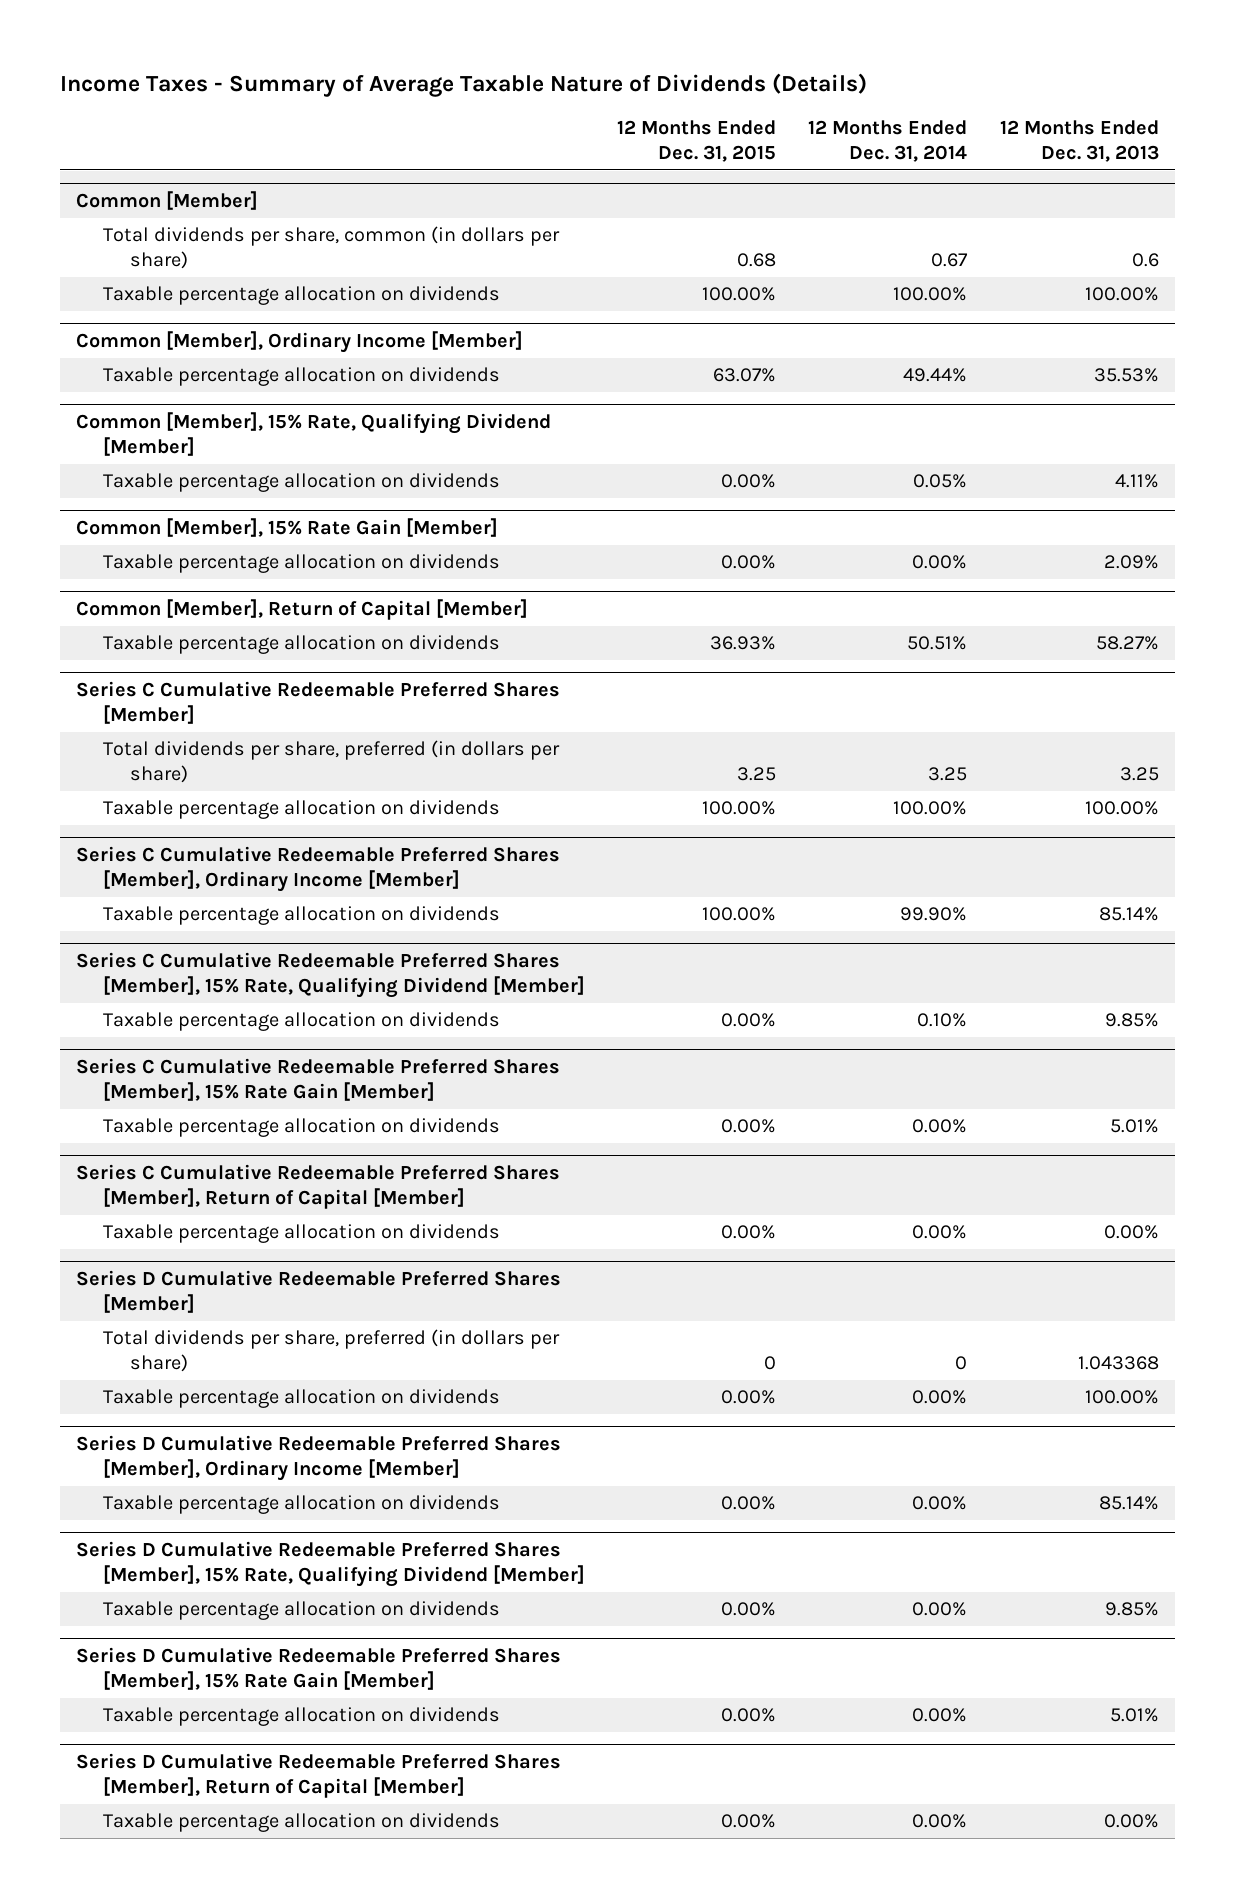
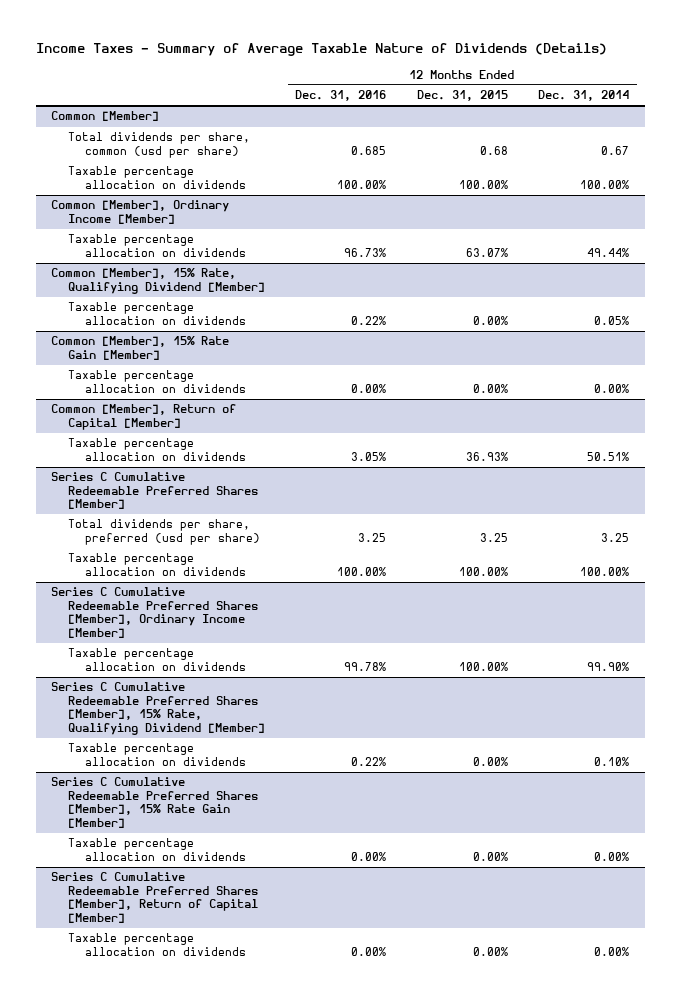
[999,119,1159,162] 12 Months Ended Dec. 31, 2013 -> none
none -> [295,90,387,102] Dec. 31, 2016
[103,226,561,270] Total dividends per share, common (in dollars per share) -> [67,132,250,158] Total dividends per share, common (usd per share)
[103,740,561,784] Total dividends per share, preferred (in dollars per share) -> [67,519,260,545] Total dividends per share, preferred (usd per share)
[76,1269,562,1313] Series D Cumulative Redeemable Preferred Shares [Member] -> none
[103,1329,561,1373] Total dividends per share, preferred (in dollars per share) -> none
[103,1389,501,1409] Taxable percentage allocation on dividends -> none
[76,1434,562,1481] Series D Cumulative Redeemable Preferred Shares [Member], Ordinary Income [Member] -> none
[103,1495,501,1515] Taxable percentage allocation on dividends -> none
[76,1540,586,1587] Series D Cumulative Redeemable Preferred Shares [Member], 15% Rate, Qualifying Dividend [Member] -> none
[103,1601,501,1621] Taxable percentage allocation on dividends -> none
[76,1646,562,1690] Series D Cumulative Redeemable Preferred Shares [Member], 15% Rate Gain [Member] -> none
[103,1707,501,1727] Taxable percentage allocation on dividends -> none
[76,1752,562,1798] Series D Cumulative Redeemable Preferred Shares [Member], Return of Capital [Member] -> none
[103,1813,501,1833] Taxable percentage allocation on dividends -> none

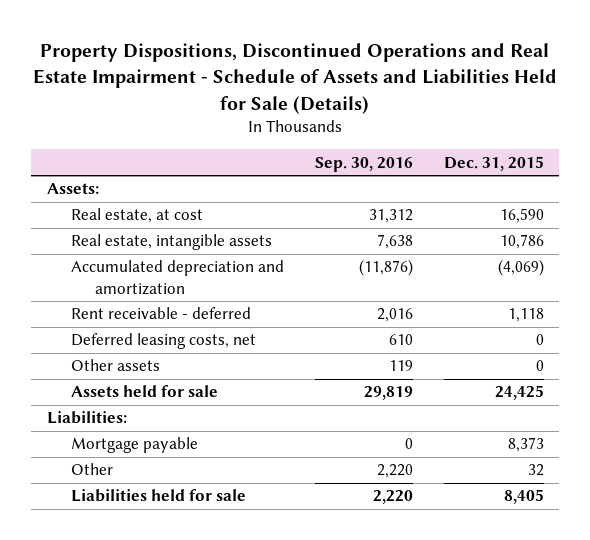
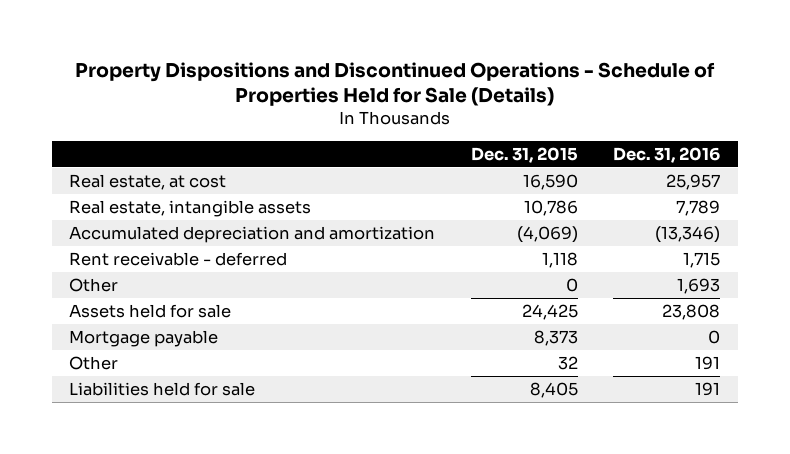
[33,43,558,114] Property Dispositions, Discontinued Operations and Real Estate Impairment - Schedule of Assets and Liabilities Held for Sale (Details) -> [74,62,715,107] Property Dispositions and Discontinued Operations - Schedule of Properties Held for Sale (Details)
[314,156,413,172] Sep. 30, 2016 -> none
none -> [613,146,721,163] Dec. 31, 2016
[46,183,99,195] Assets: -> none
[70,333,256,350] Deferred leasing costs, net -> none
[70,359,160,372] Other assets -> [69,277,119,292] Other
[46,411,127,425] Liabilities: -> none

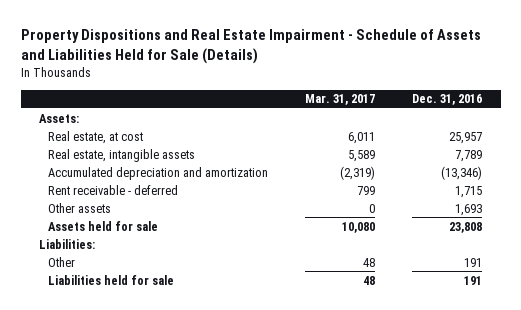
[74,62,715,107] Property Dispositions and Discontinued Operations - Schedule of Properties Held for Sale (Details) -> [20,29,481,64] Property Dispositions and Real Estate Impairment - Schedule of Assets and Liabilities Held for Sale (Details)
[470,146,578,163] Dec. 31, 2015 -> none
none -> [305,94,376,106] Mar. 31, 2017
none -> [39,113,80,123] Assets:
[69,277,119,292] Other -> [48,202,112,213] Other assets
[69,329,219,347] Mortgage payable -> none
none -> [39,238,96,249] Liabilities:

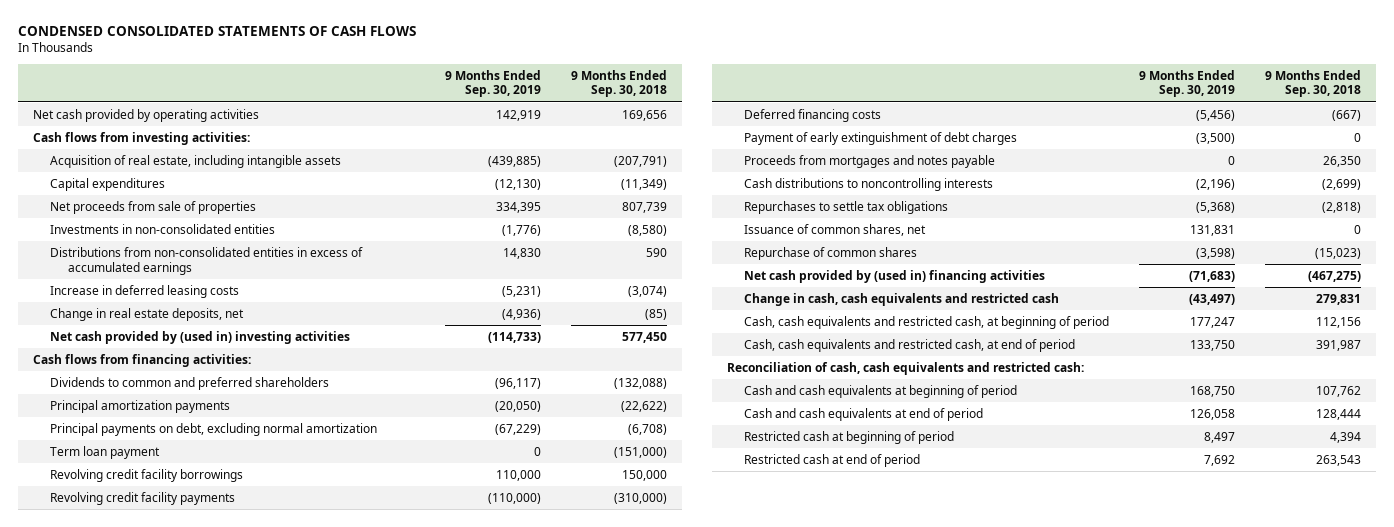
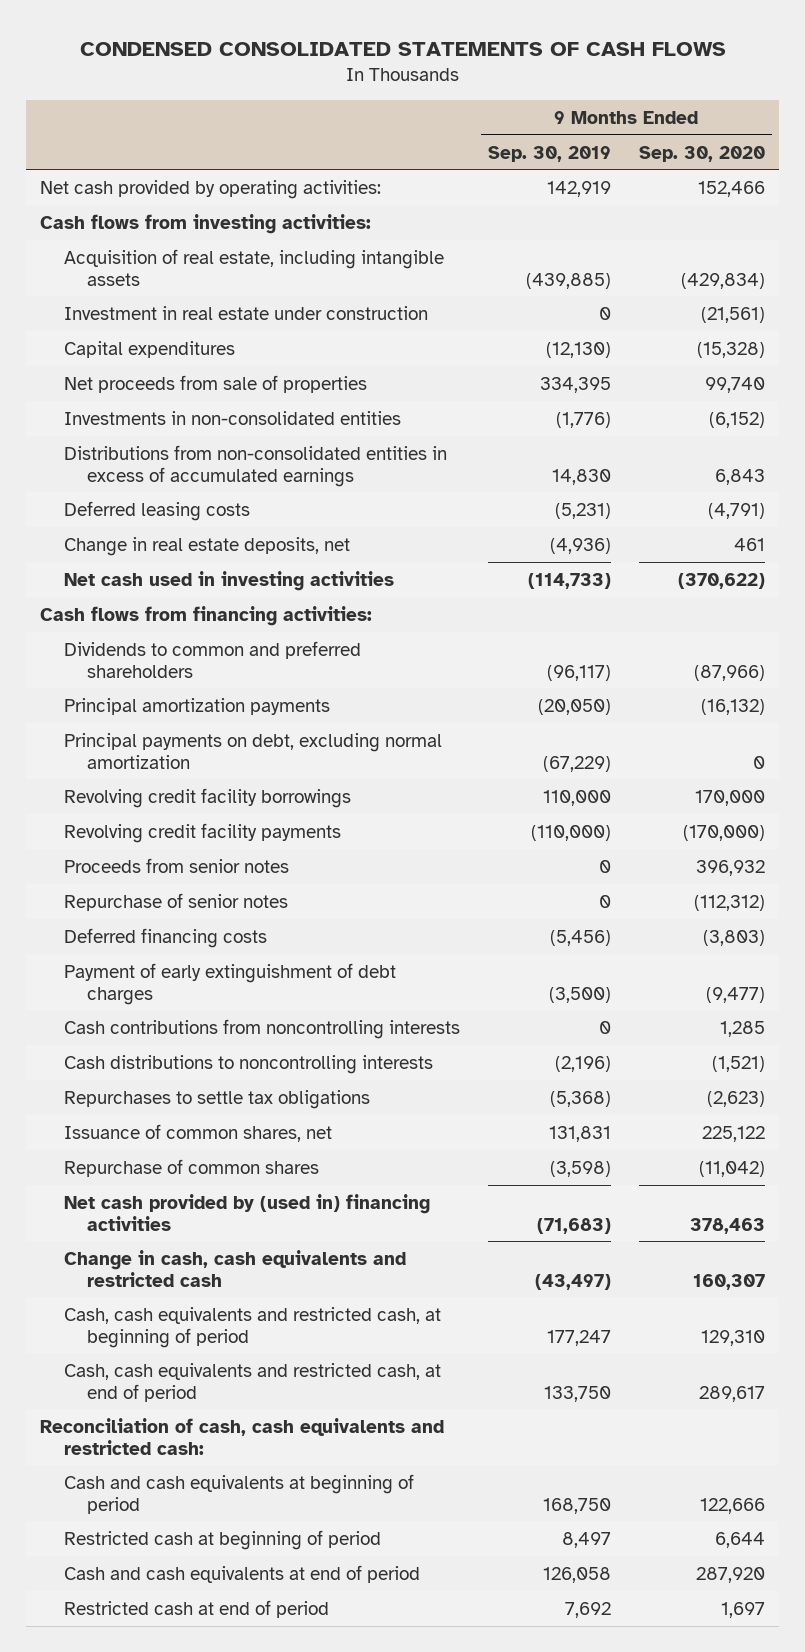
[571,69,668,98] 9 Months Ended Sep. 30, 2018 -> none
none -> [638,145,765,162] Sep. 30, 2020
[32,108,259,122] Net cash provided by operating activities -> [40,179,382,199] Net cash provided by operating activities:
none -> [63,305,428,320] Investment in real estate under construction
[50,284,240,298] Increase in deferred leasing costs -> [63,500,250,521] Deferred leasing costs
[50,330,351,344] Net cash provided by (used in) investing activities -> [63,570,394,591] Net cash used in investing activities
[50,445,161,459] Term loan payment -> none
none -> [63,857,289,873] Proceeds from senior notes
none -> [63,892,288,911] Repurchase of senior notes
[744,154,996,168] Proceeds from mortgages and notes payable -> none
none -> [63,1018,460,1039] Cash contributions from noncontrolling interests
[744,407,984,421] Cash and cash equivalents at end of period -> [63,1564,420,1583] Cash and cash equivalents at end of period

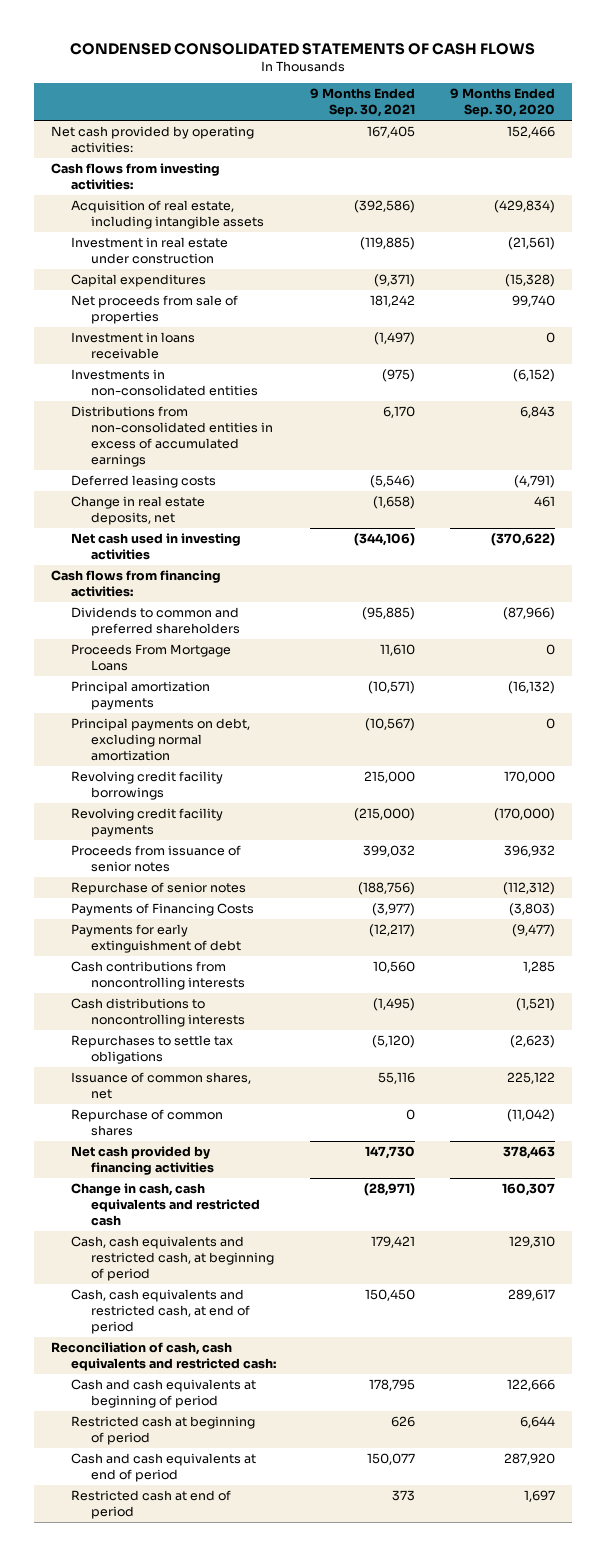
[487,145,611,162] Sep. 30, 2019 -> none
none -> [310,88,416,118] 9 Months Ended Sep. 30, 2021
none -> [71,332,196,360] Investment in loans receivable
none -> [71,644,232,672] Proceeds From Mortgage Loans
[63,857,289,873] Proceeds from senior notes -> [71,845,242,873] Proceeds from issuance of senior notes
[63,927,267,948] Deferred financing costs -> [71,903,255,917] Payments of Financing Costs
[63,962,396,1005] Payment of early extinguishment of debt charges -> [71,924,242,954] Payments for early extinguishment of debt
[63,1193,430,1231] Net cash provided by (used in) financing activities -> [71,1146,215,1176] Net cash provided by financing activities

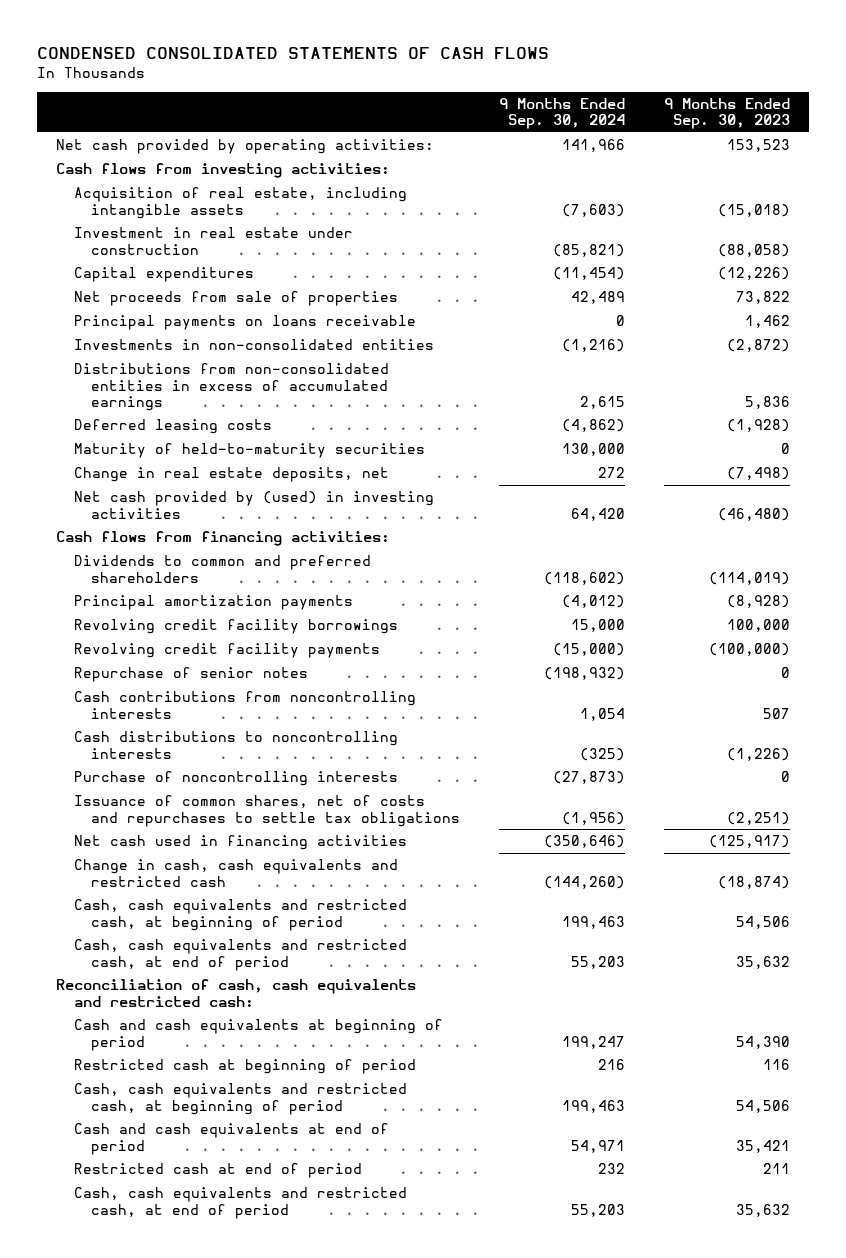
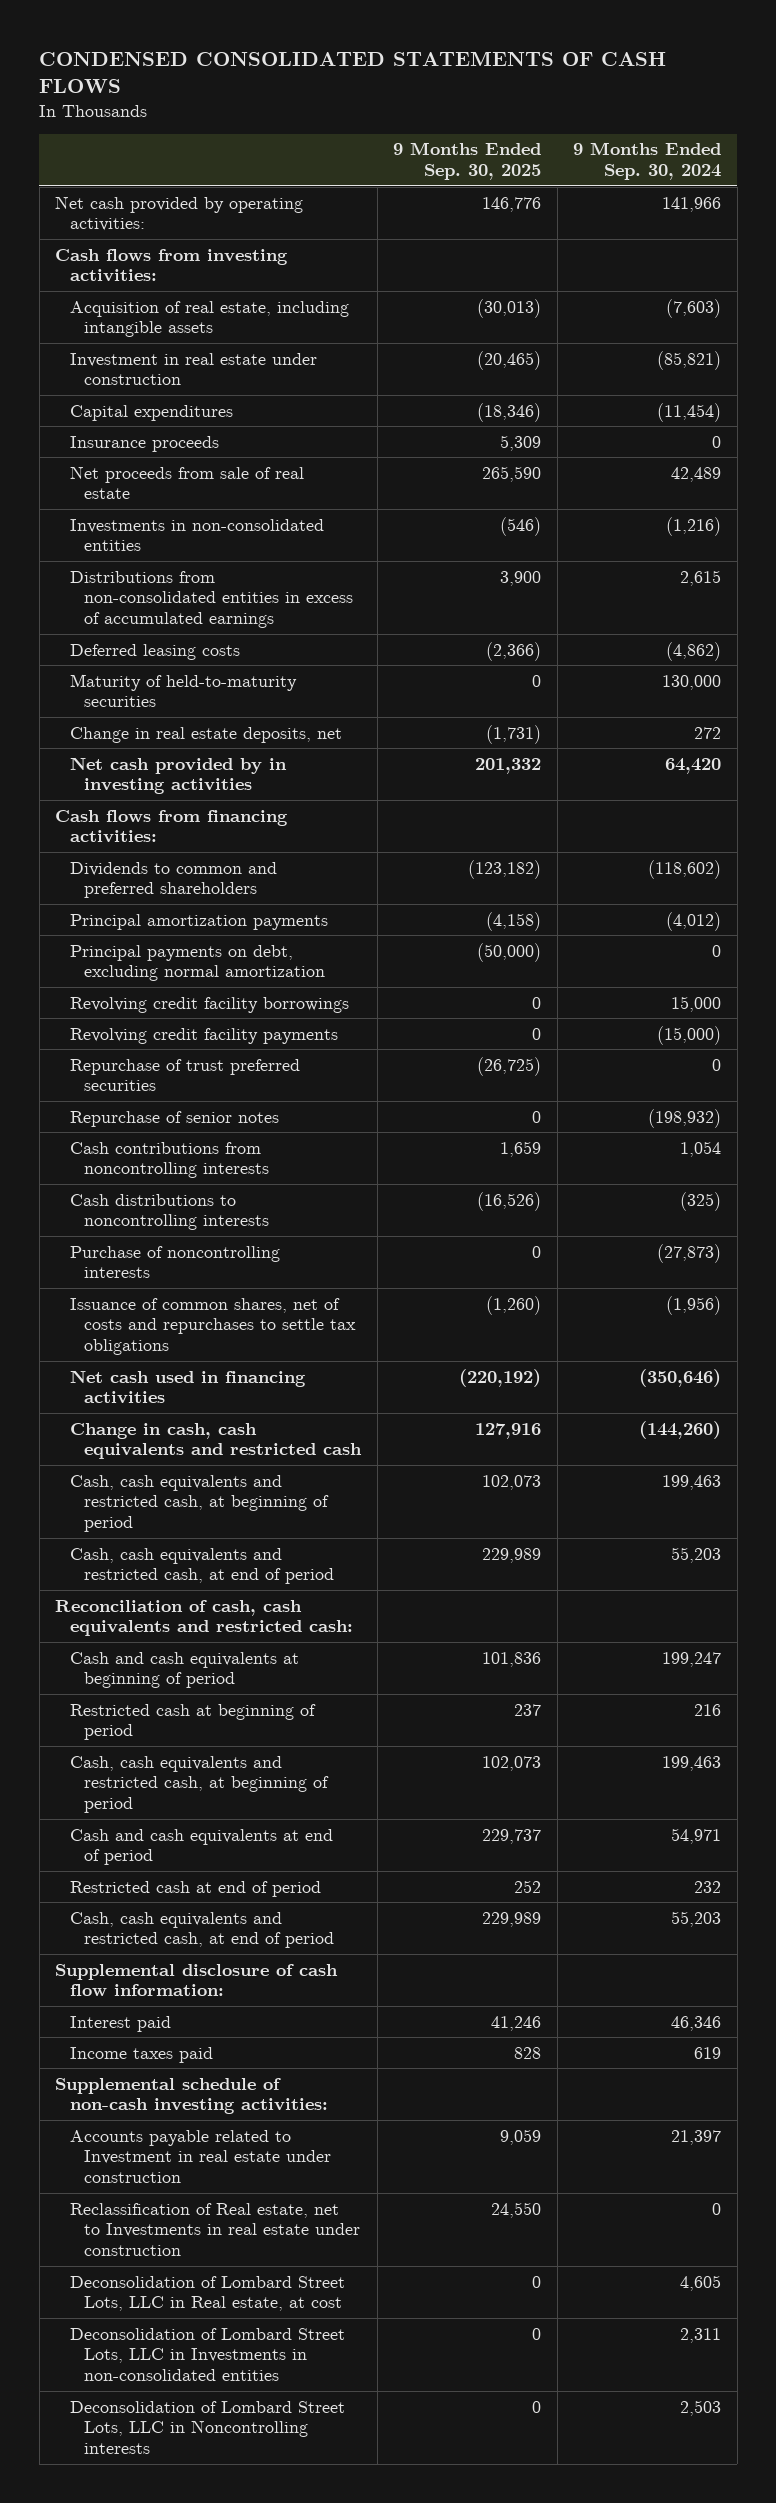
[663,97,790,130] 9 Months Ended Sep. 30, 2023 -> none
none -> [393,142,542,181] 9 Months Ended Sep. 30, 2025
[73,315,416,331] Principal payments on loans receivable -> none
none -> [69,435,219,452] Insurance proceeds
[73,291,398,307] Net proceeds from sale of properties -> [69,465,304,500] Net proceeds from sale of real estate
[73,491,434,519] Net cash provided by (used) in investing activities -> [69,756,287,795] Net cash provided by in investing activities
none -> [69,944,326,982] Principal payments on debt, excluding normal amortization
none -> [69,1058,300,1092] Repurchase of trust preferred securities
none -> [55,1963,339,1997] Supplemental disclosure of cash flow information:
none -> [69,2015,171,2032] Interest paid
none -> [69,2046,213,2063] Income taxes paid
none -> [55,2077,328,2115] Supplemental schedule of non-cash investing activities:
none -> [69,2129,332,2184] Accounts payable related to Investment in real estate under construction
none -> [69,2202,361,2257] Reclassification of Real estate, net to Investments in real estate under construction
none -> [69,2275,345,2312] Deconsolidation of Lombard Street Lots, LLC in Real estate, at cost
none -> [69,2327,345,2382] Deconsolidation of Lombard Street Lots, LLC in Investments in non-consolidated entities
none -> [69,2400,345,2455] Deconsolidation of Lombard Street Lots, LLC in Noncontrolling interests

